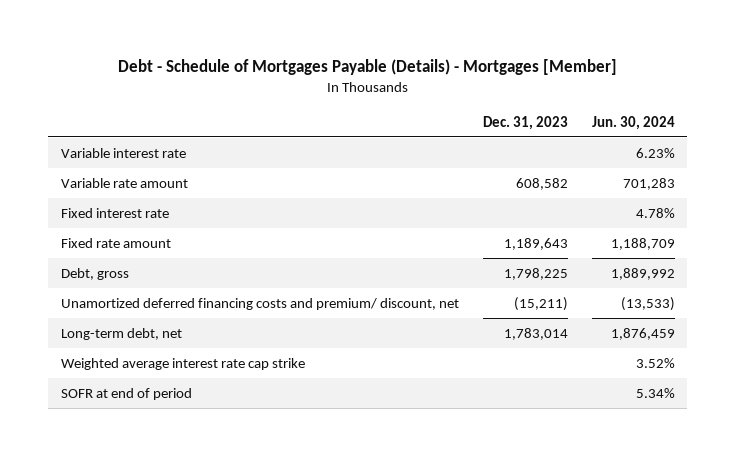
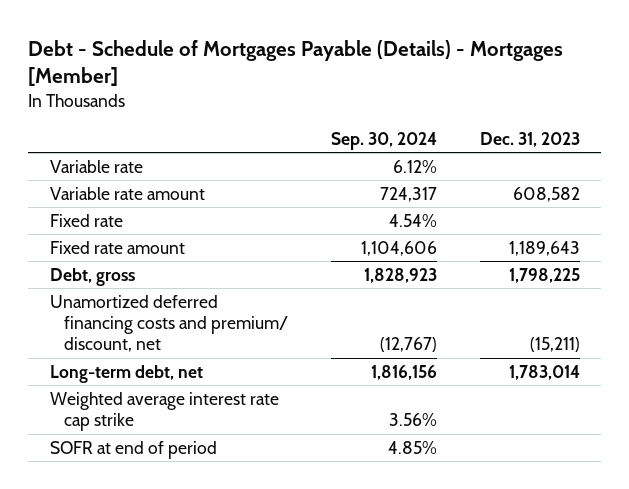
[592,115,676,130] Jun. 30, 2024 -> none
none -> [330,131,437,150] Sep. 30, 2024
[60,148,186,159] Variable interest rate -> [49,159,143,173] Variable rate
[60,208,169,219] Fixed interest rate -> [49,213,123,227] Fixed rate

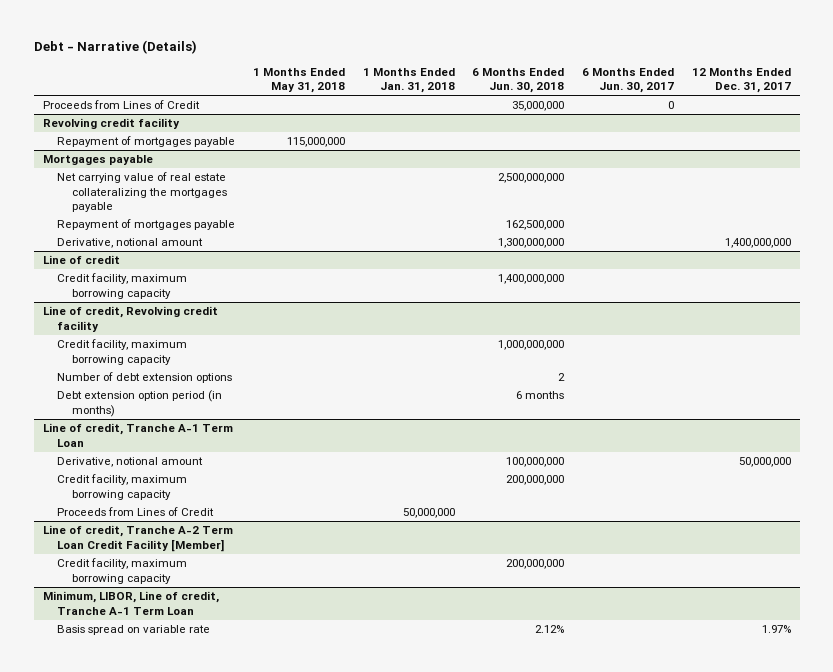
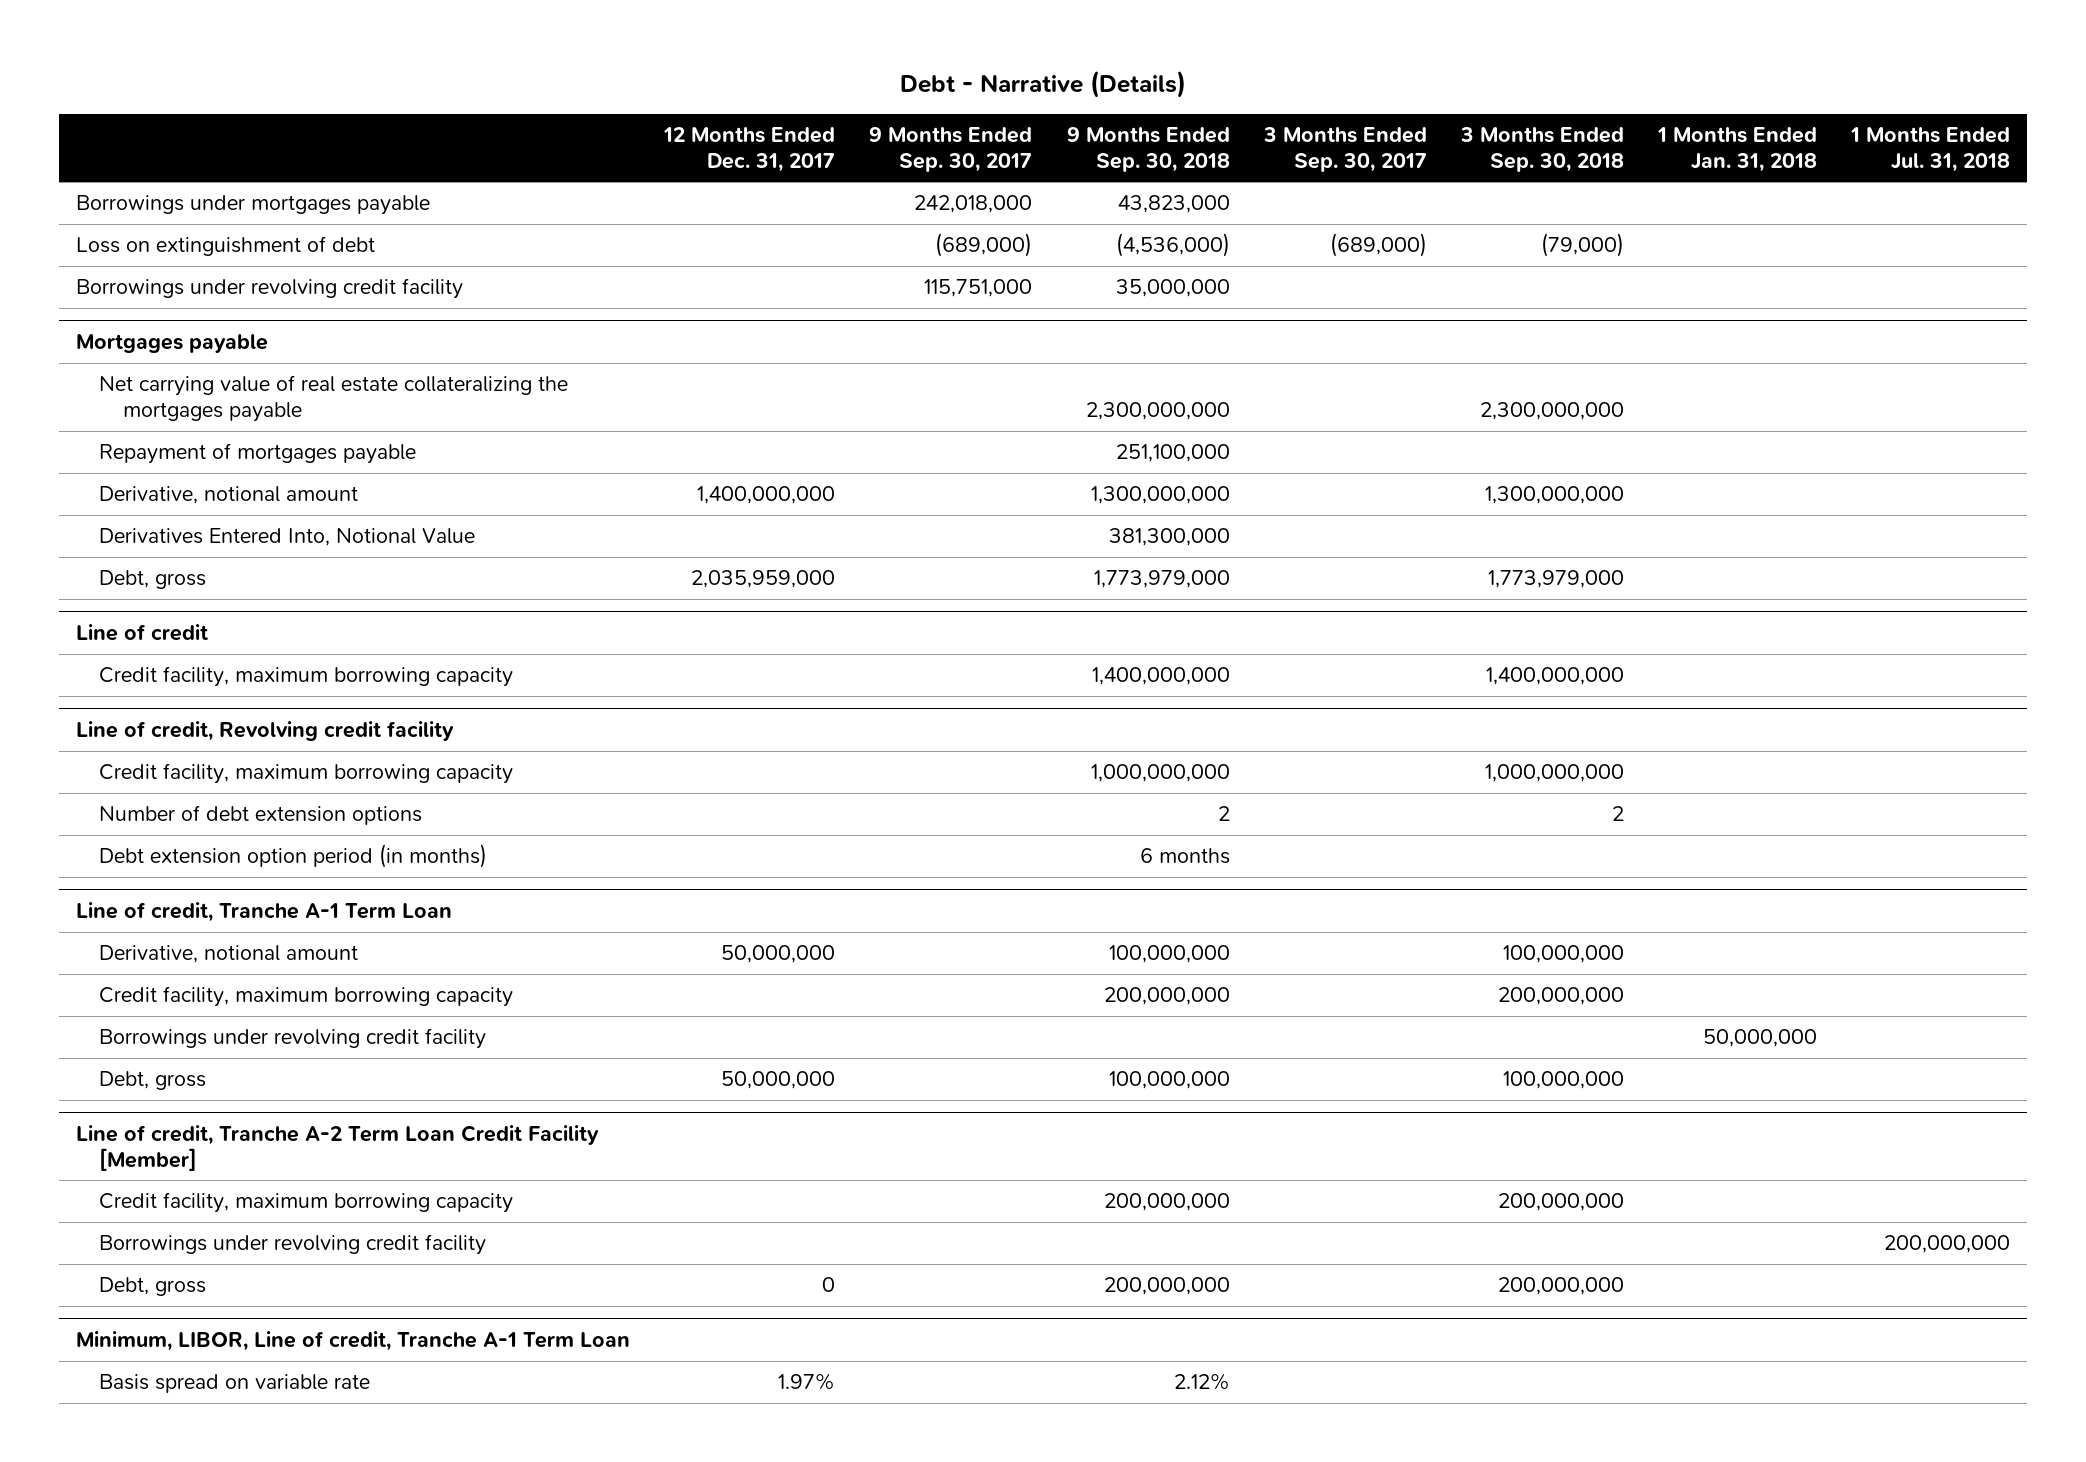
[252,67,345,94] 1 Months Ended May 31, 2018 -> none
[472,67,565,94] 6 Months Ended Jun. 30, 2018 -> none
[582,67,675,94] 6 Months Ended Jun. 30, 2017 -> none
none -> [869,126,1033,172] 9 Months Ended Sep. 30, 2017
none -> [1066,126,1230,172] 9 Months Ended Sep. 30, 2018
none -> [1262,126,1427,172] 3 Months Ended Sep. 30, 2017
none -> [1459,126,1624,172] 3 Months Ended Sep. 30, 2018
none -> [1850,126,2011,172] 1 Months Ended Jul. 31, 2018
[42,117,180,129] Revolving credit facility -> none
[57,135,236,147] Repayment of mortgages payable -> none
none -> [76,195,431,216] Borrowings under mortgages payable
none -> [76,236,376,257] Loss on extinguishment of debt
[42,99,200,109] Proceeds from Lines of Credit -> [76,278,464,300] Borrowings under revolving credit facility
none -> [99,528,476,547] Derivatives Entered Into, Notional Value
none -> [99,570,207,590] Debt, gross
[57,506,215,516] Proceeds from Lines of Credit -> [99,1028,487,1050] Borrowings under revolving credit facility
none -> [99,1071,207,1091] Debt, gross
none -> [99,1234,487,1256] Borrowings under revolving credit facility
none -> [99,1277,207,1297] Debt, gross

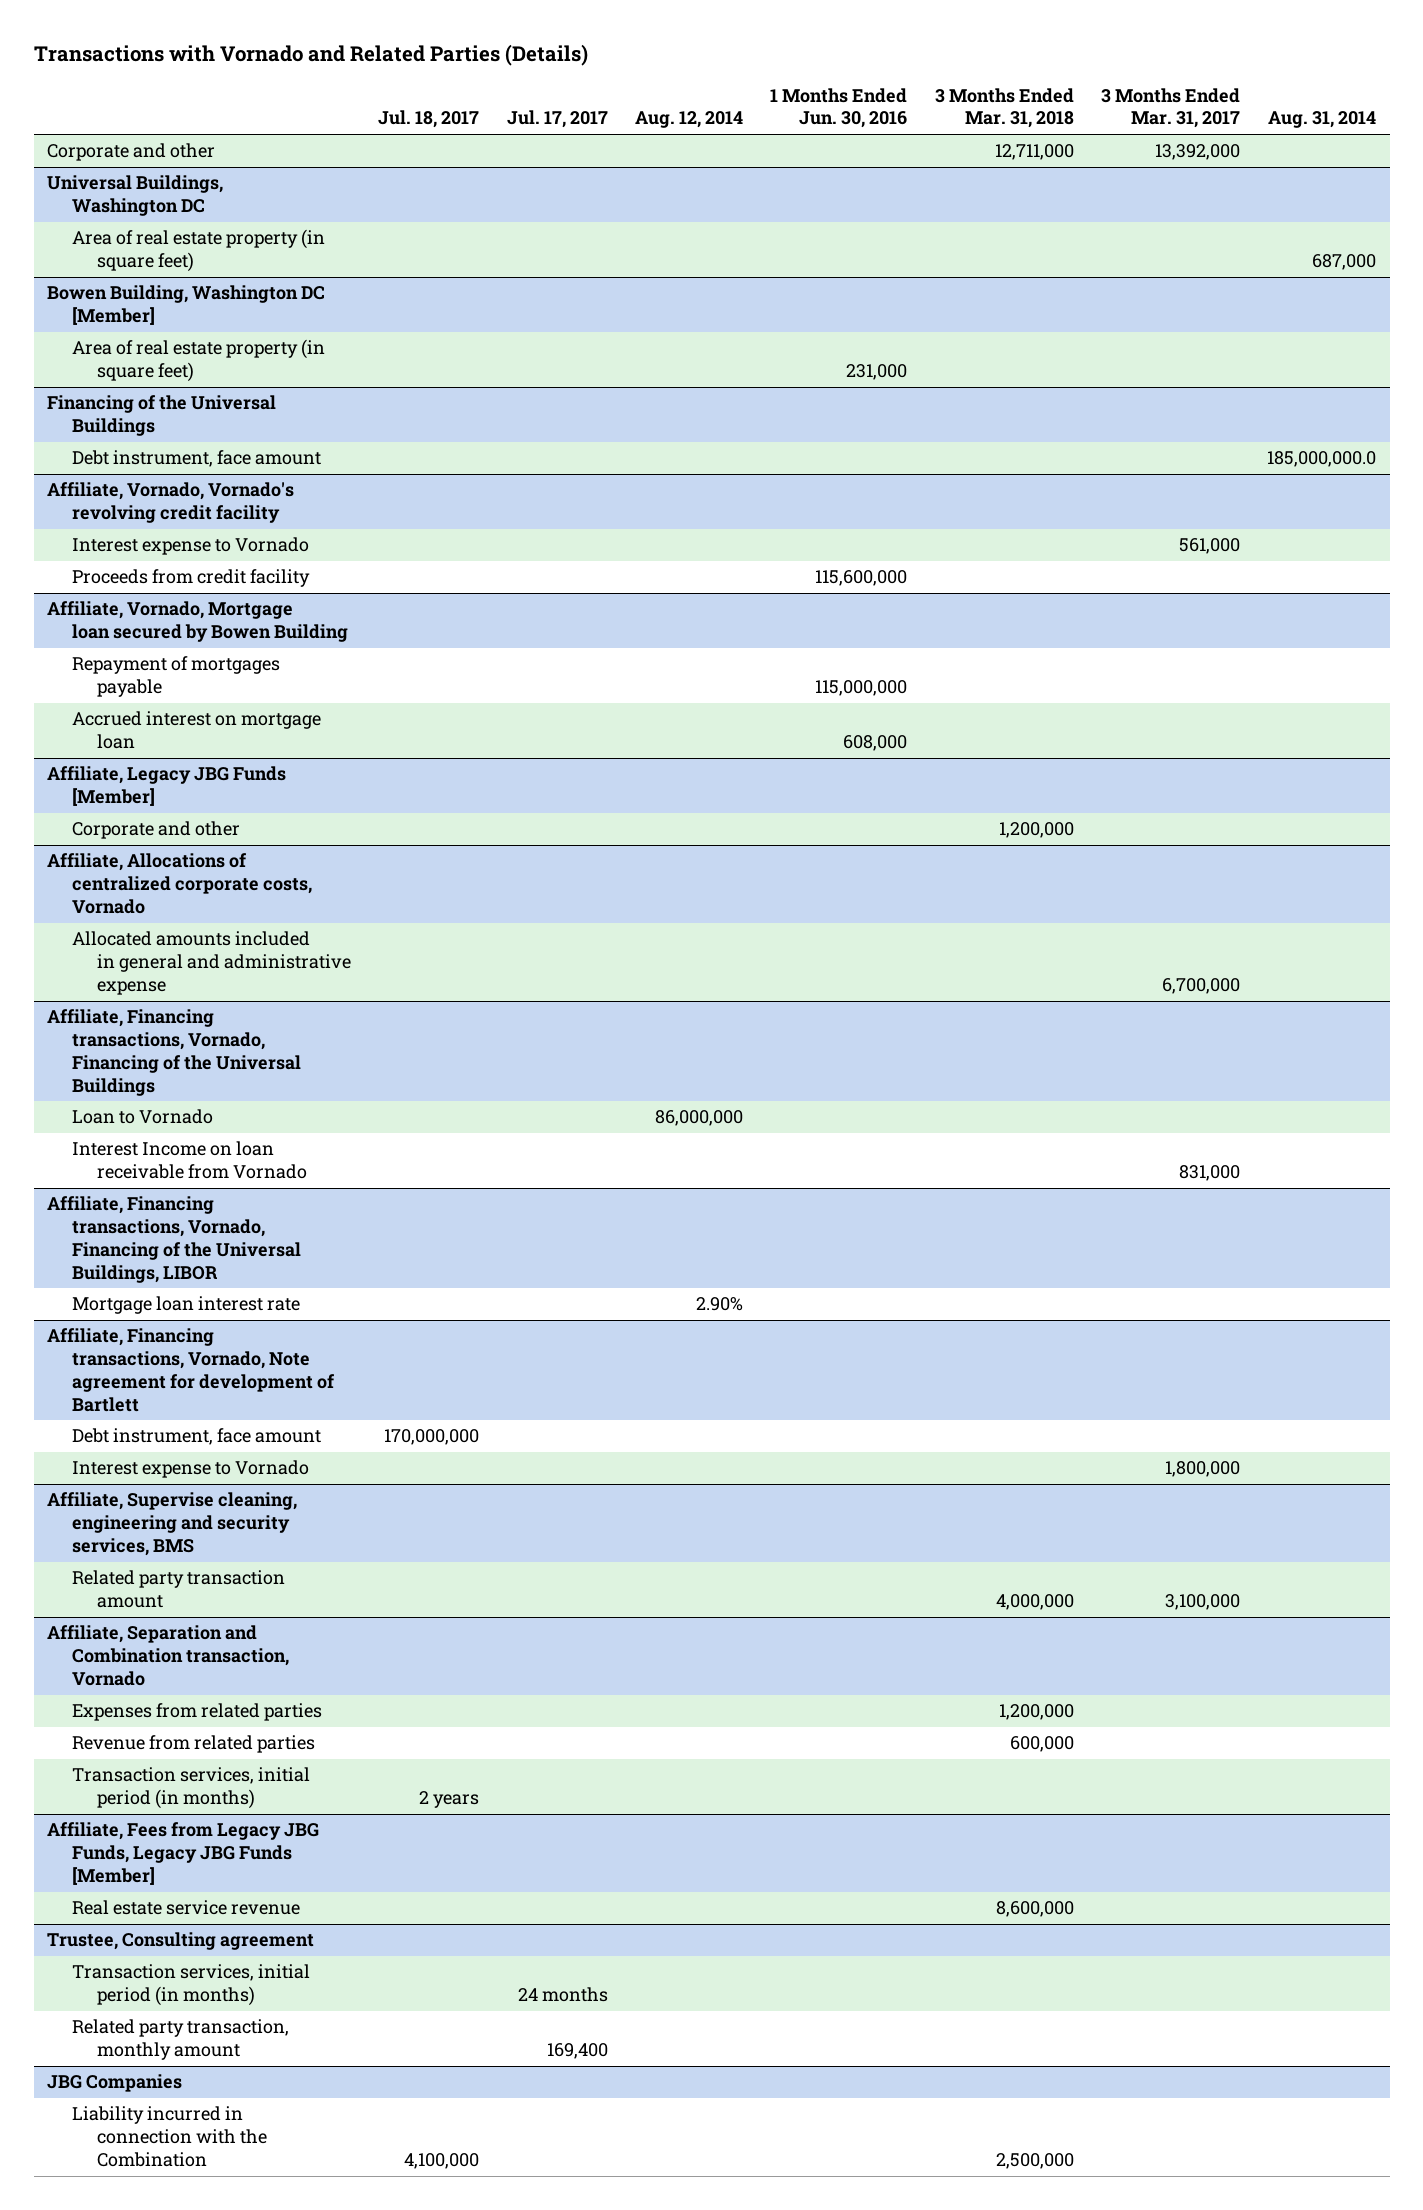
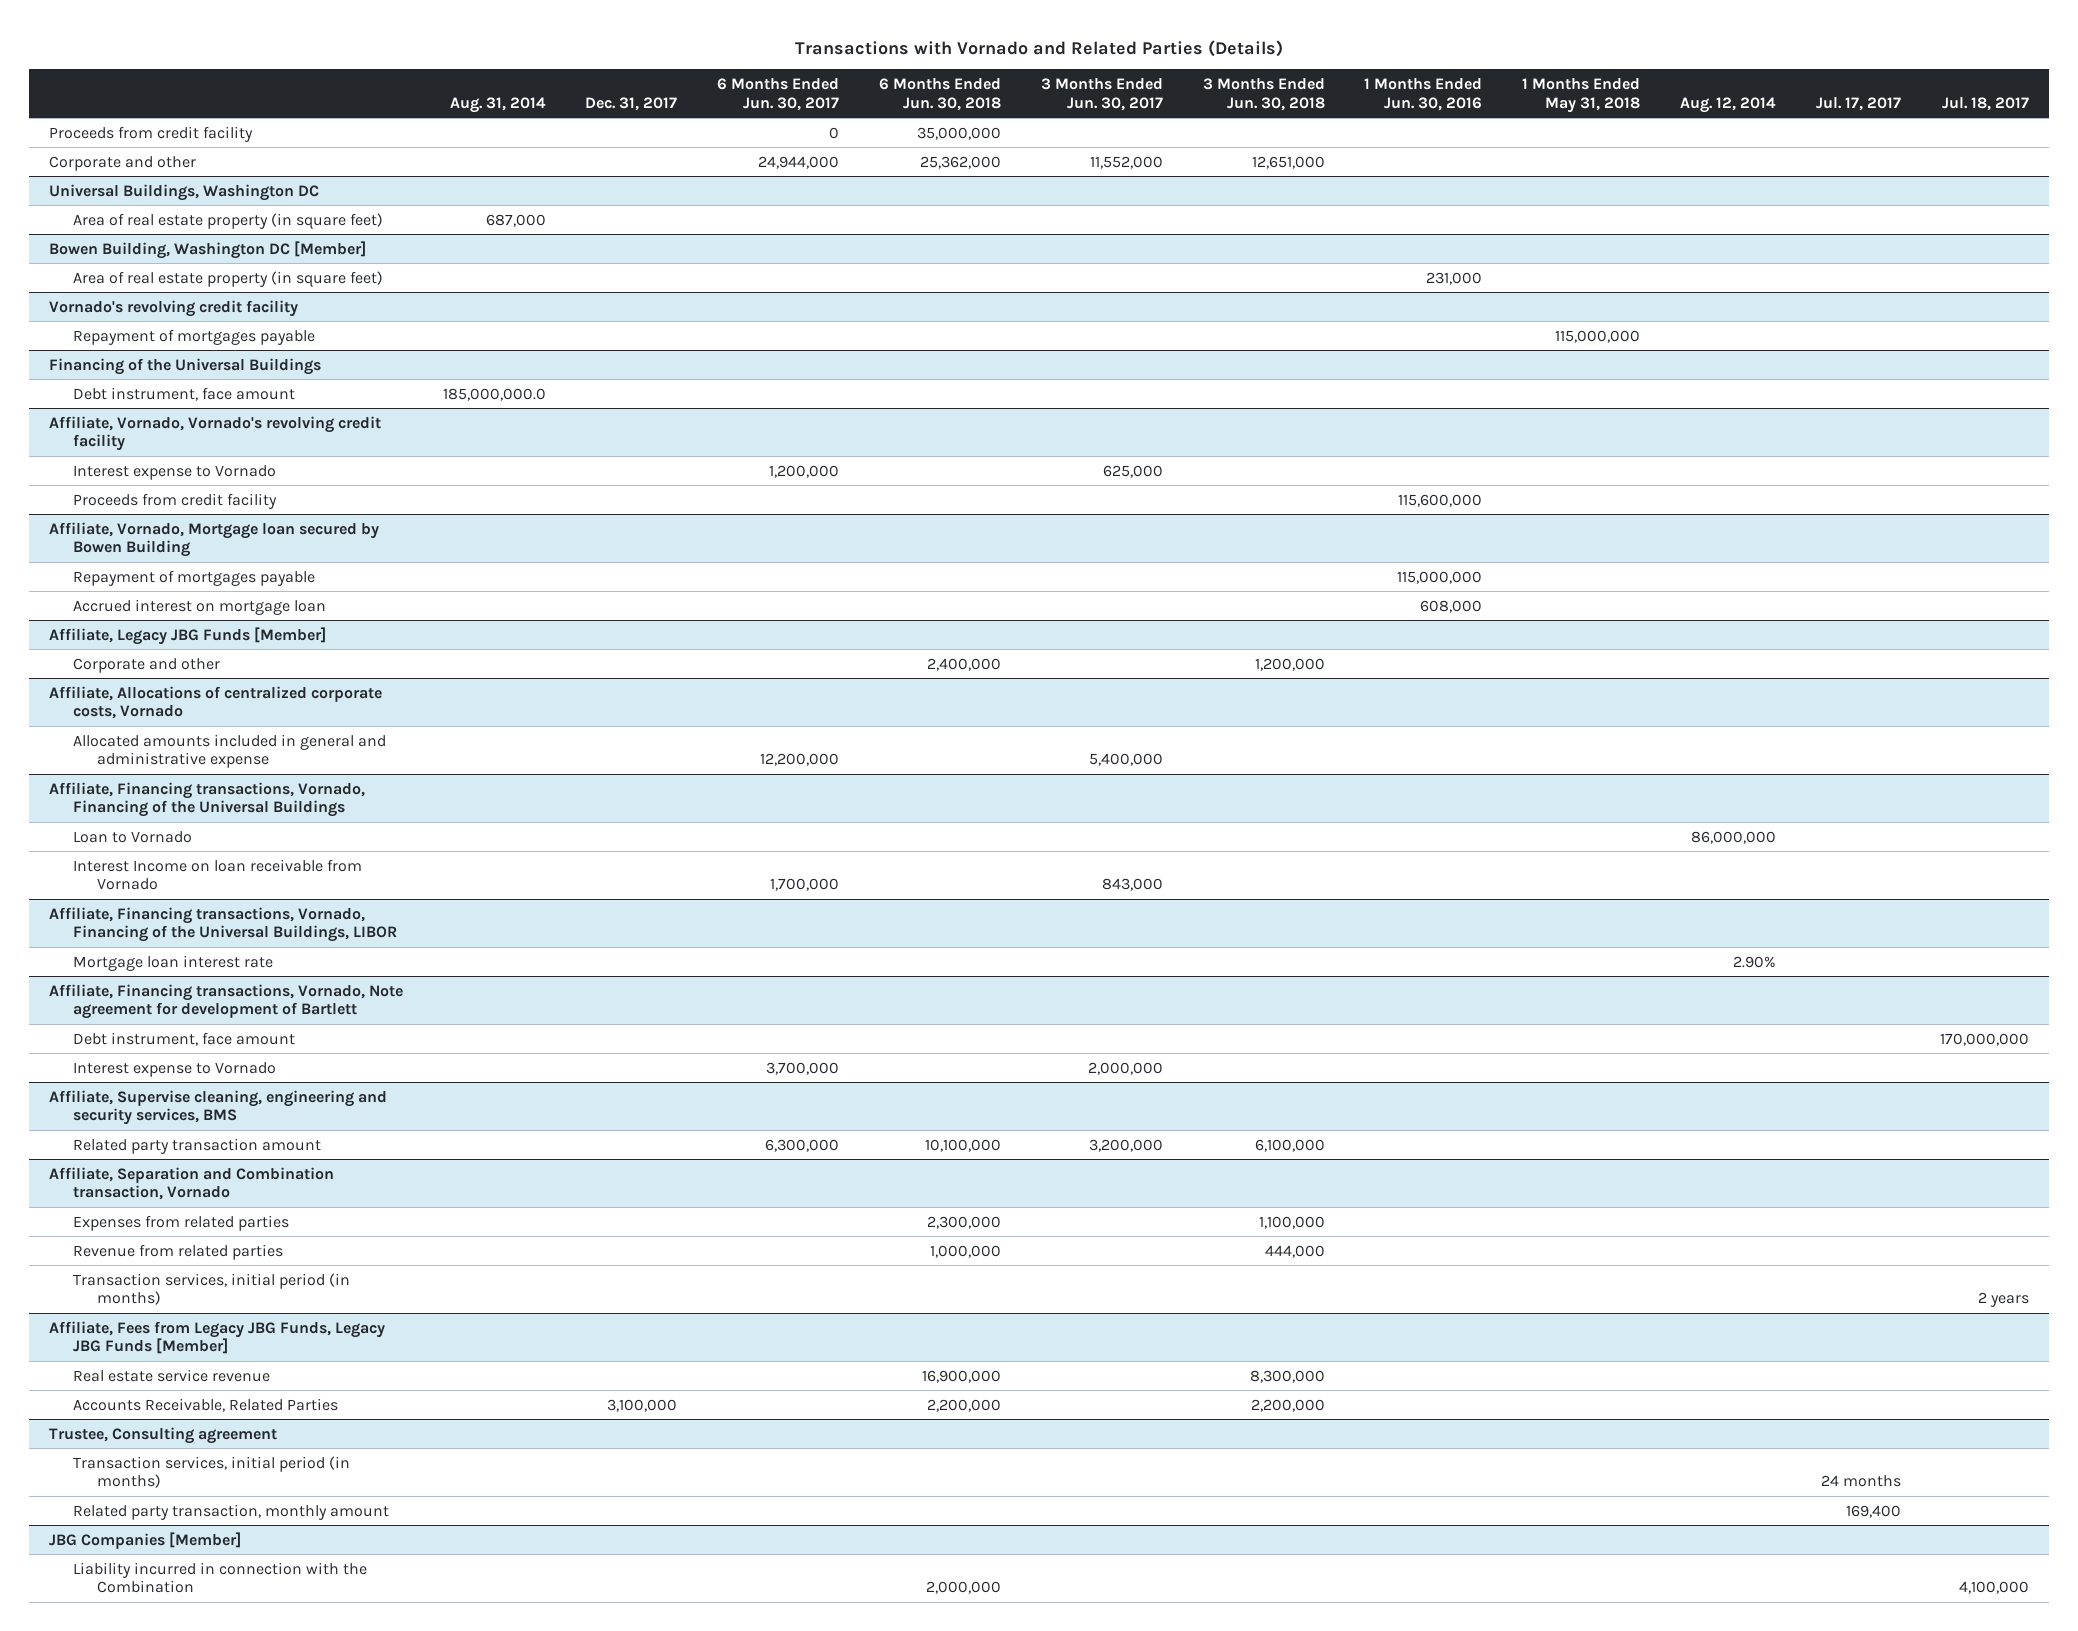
[934,87,1074,129] 3 Months Ended Mar. 31, 2018 -> none
[1100,87,1240,129] 3 Months Ended Mar. 31, 2017 -> none
none -> [585,96,678,111] Dec. 31, 2017
none -> [717,78,840,111] 6 Months Ended Jun. 30, 2017
none -> [878,78,1001,111] 6 Months Ended Jun. 30, 2018
none -> [1040,78,1163,111] 3 Months Ended Jun. 30, 2017
none -> [1202,78,1325,111] 3 Months Ended Jun. 30, 2018
none -> [1522,78,1641,113] 1 Months Ended May 31, 2018
none -> [48,125,253,142] Proceeds from credit facility
none -> [48,299,298,317] Vornado's revolving credit facility
none -> [72,328,315,345] Repayment of mortgages payable
none -> [72,1397,338,1412] Accounts Receivable, Related Parties
[47,2074,183,2093] JBG Companies -> [48,1531,241,1549] JBG Companies [Member]

